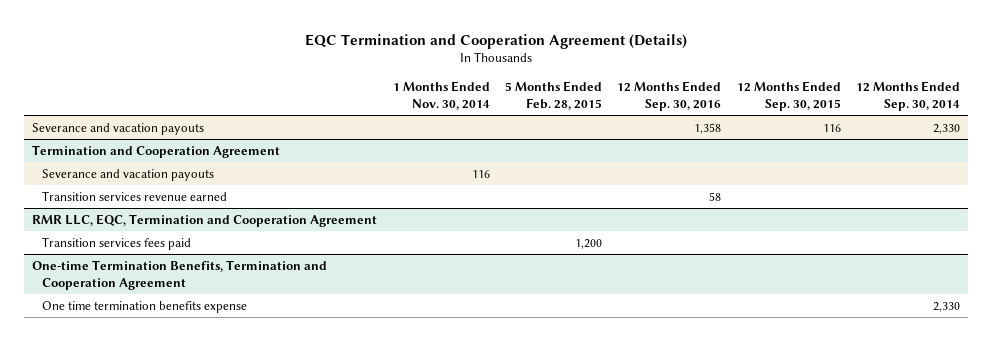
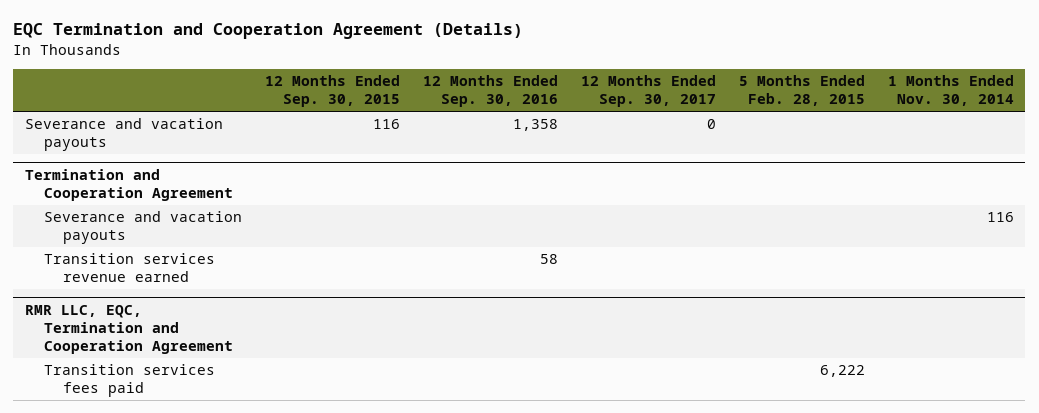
[856,80,961,111] 12 Months Ended Sep. 30, 2014 -> none
none -> [580,75,716,108] 12 Months Ended Sep. 30, 2017
[32,259,328,290] One-time Termination Benefits, Termination and Cooperation Agreement -> none
[42,300,248,313] One time termination benefits expense -> none
[574,238,602,249] 1,200 -> [819,365,865,378] 6,222

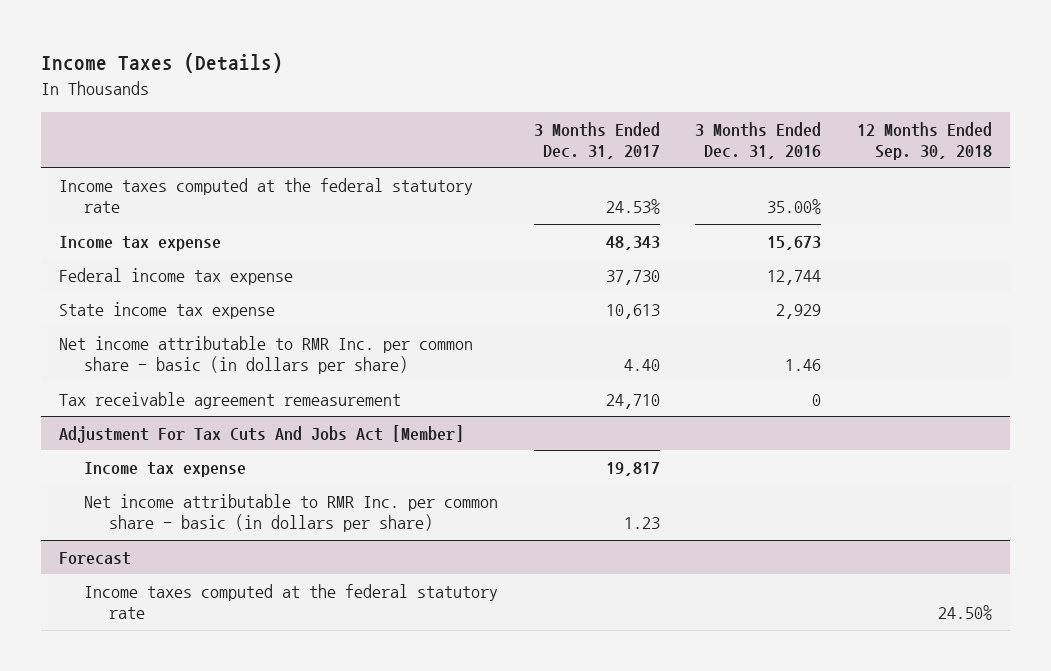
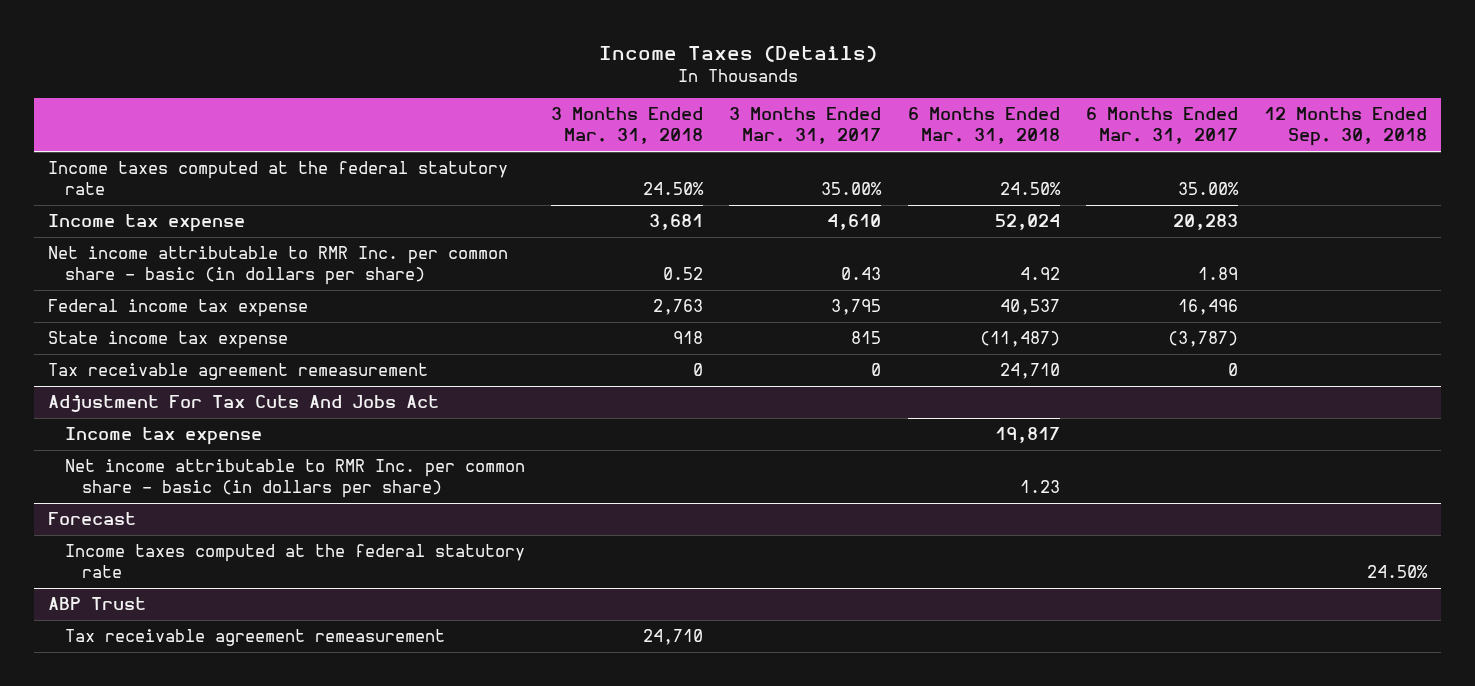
[533,121,660,159] 3 Months Ended Dec. 31, 2017 -> none
[695,121,822,159] 3 Months Ended Dec. 31, 2016 -> none
none -> [551,107,704,145] 3 Months Ended Mar. 31, 2018
none -> [729,107,882,145] 3 Months Ended Mar. 31, 2017
none -> [907,107,1060,145] 6 Months Ended Mar. 31, 2018
none -> [1086,107,1239,145] 6 Months Ended Mar. 31, 2017
[58,335,473,375] Net income attributable to RMR Inc. per common share - basic (in dollars per share) -> [47,246,508,286] Net income attributable to RMR Inc. per common share - basic (in dollars per share)
[58,424,464,443] Adjustment For Tax Cuts And Jobs Act [Member] -> [47,395,439,413] Adjustment For Tax Cuts And Jobs Act
none -> [47,597,146,611] ABP Trust
none -> [64,629,445,647] Tax receivable agreement remeasurement

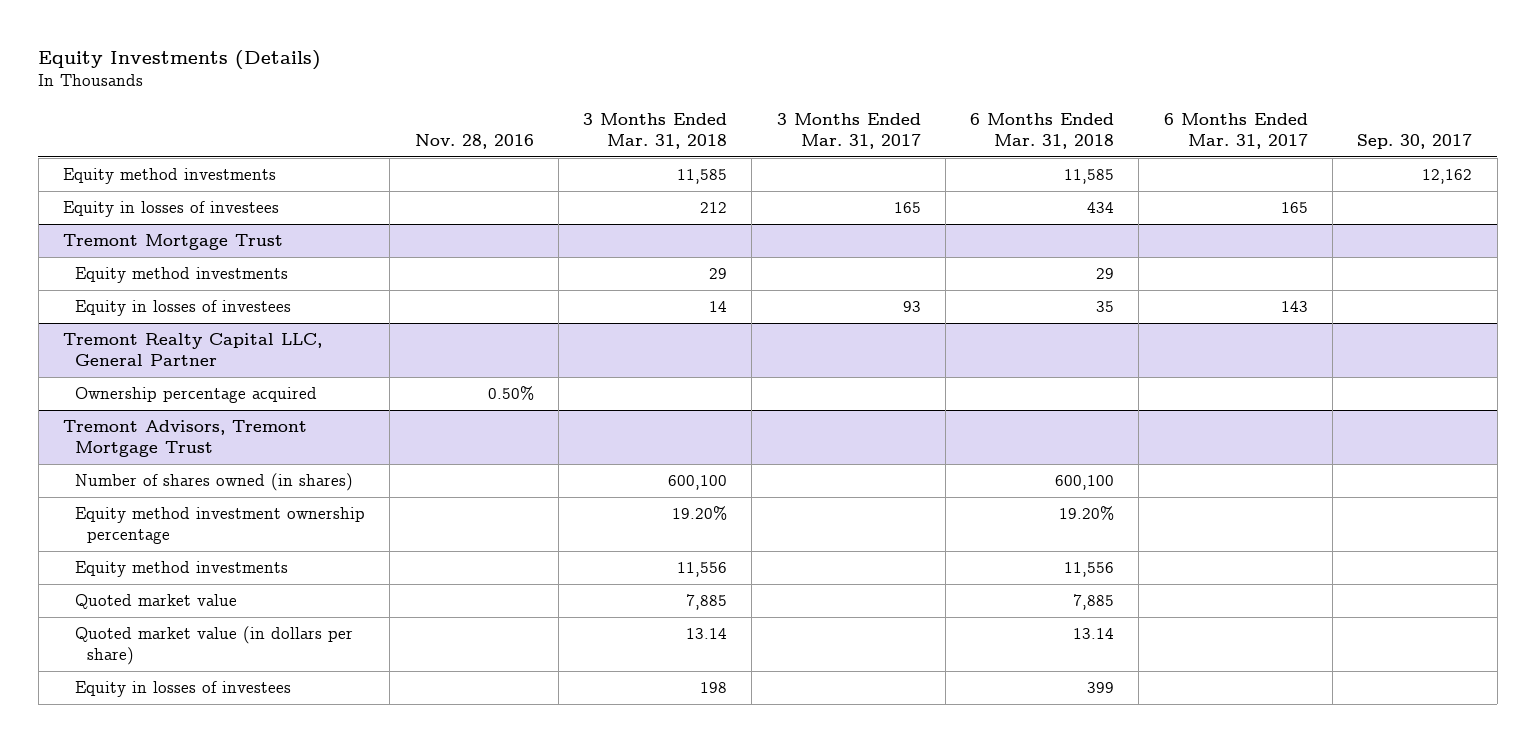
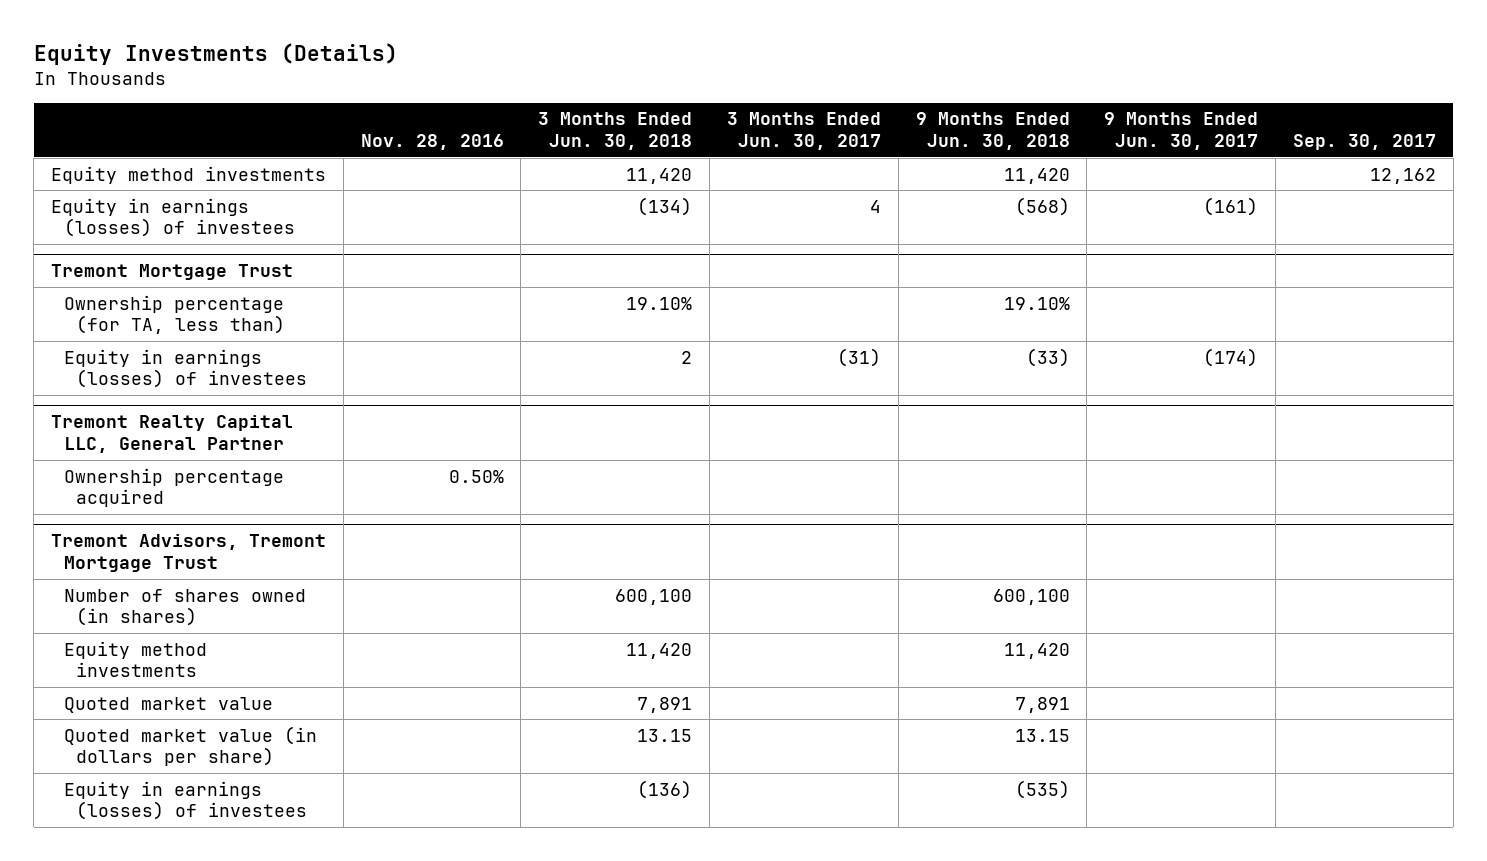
[583,112,728,150] 3 Months Ended Mar. 31, 2018 -> none
[776,112,921,150] 3 Months Ended Mar. 31, 2017 -> none
[970,112,1115,150] 6 Months Ended Mar. 31, 2018 -> none
[1163,112,1308,150] 6 Months Ended Mar. 31, 2017 -> none
none -> [538,112,693,151] 3 Months Ended Jun. 30, 2018
none -> [726,112,881,151] 3 Months Ended Jun. 30, 2017
none -> [915,112,1070,151] 9 Months Ended Jun. 30, 2018
none -> [1104,112,1259,151] 9 Months Ended Jun. 30, 2017
[62,201,279,218] Equity in losses of investees -> [50,197,295,238] Equity in earnings (losses) of investees
[75,267,289,284] Equity method investments -> none
none -> [63,294,286,335] Ownership percentage (for TA, less than)
[75,300,292,317] Equity in losses of investees -> [63,348,308,389] Equity in earnings (losses) of investees
[75,507,366,545] Equity method investment ownership percentage -> none
[75,681,292,698] Equity in losses of investees -> [63,780,308,821] Equity in earnings (losses) of investees

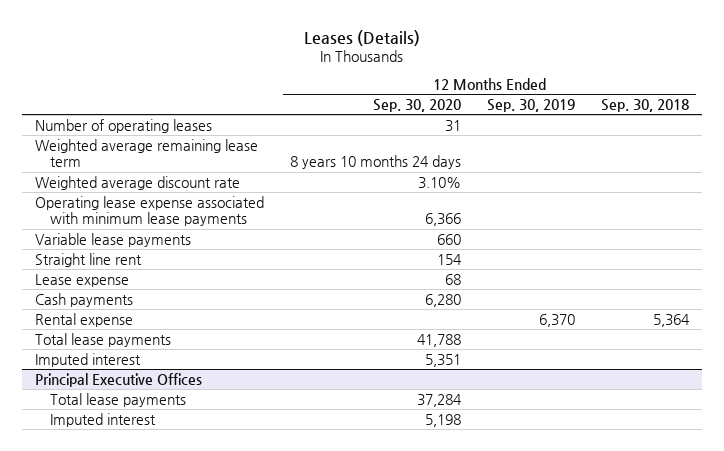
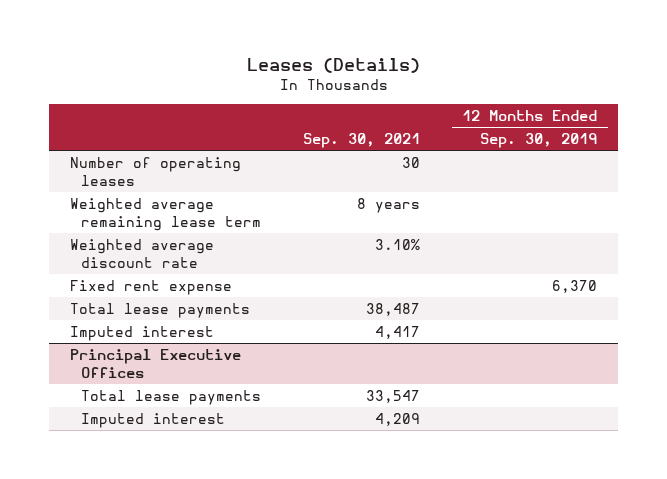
[372,99,461,113] Sep. 30, 2020 -> none
[601,99,690,113] Sep. 30, 2018 -> none
none -> [303,133,421,149] Sep. 30, 2021
[34,195,264,227] Operating lease expense associated with minimum lease payments -> none
[34,232,191,247] Variable lease payments -> none
[34,252,142,267] Straight line rent -> none
[34,273,129,287] Lease expense -> none
[34,292,133,307] Cash payments -> none
[34,312,133,327] Rental expense -> [70,279,233,295] Fixed rent expense

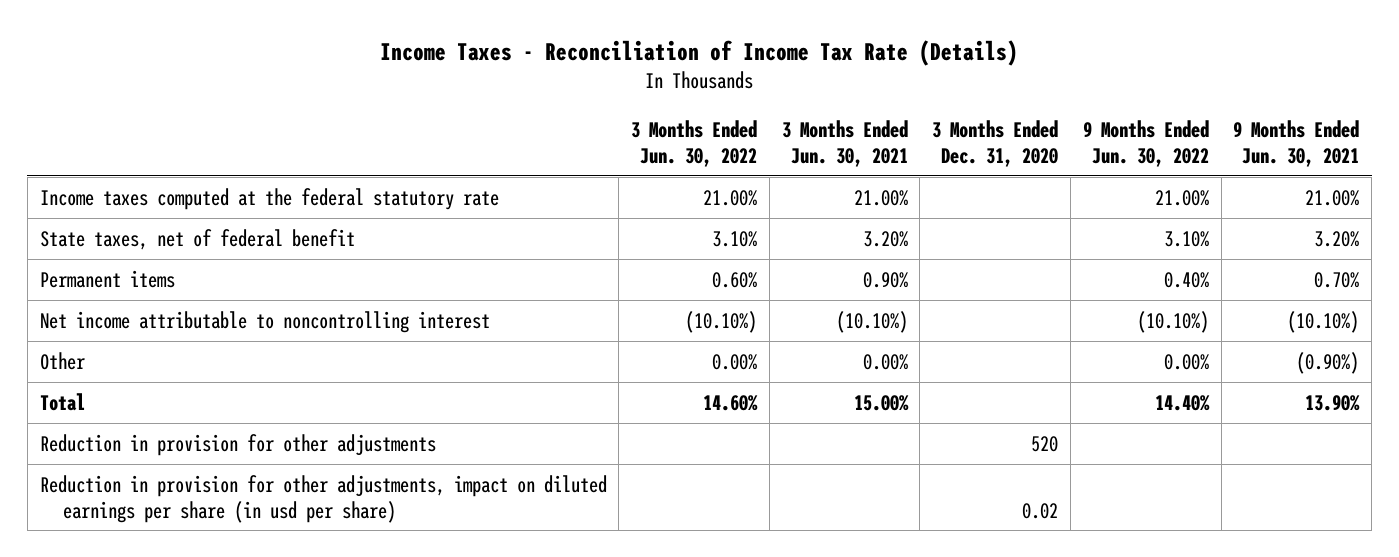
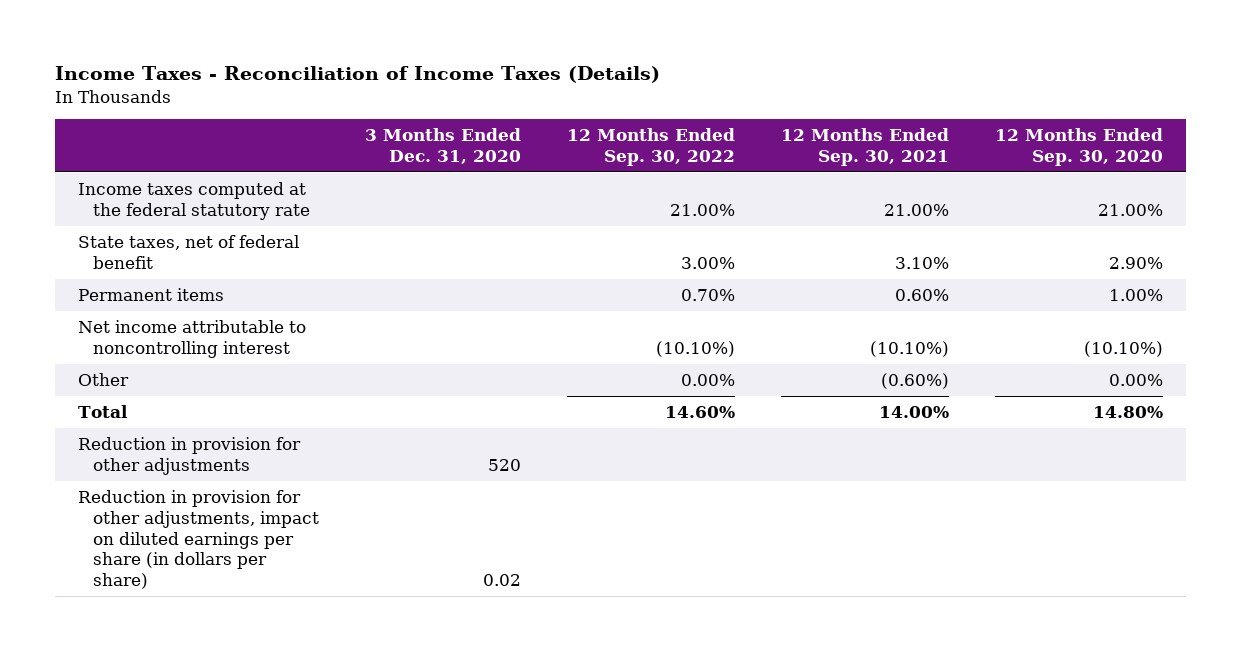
[380,39,1019,66] Income Taxes - Reconciliation of Income Tax Rate (Details) -> [54,66,660,84] Income Taxes - Reconciliation of Income Taxes (Details)
[631,120,758,168] 3 Months Ended Jun. 30, 2022 -> none
[781,120,908,168] 3 Months Ended Jun. 30, 2021 -> none
[1082,120,1209,168] 9 Months Ended Jun. 30, 2022 -> none
[1233,120,1360,168] 9 Months Ended Jun. 30, 2021 -> none
none -> [566,128,735,166] 12 Months Ended Sep. 30, 2022
none -> [780,128,949,166] 12 Months Ended Sep. 30, 2021
none -> [994,128,1163,166] 12 Months Ended Sep. 30, 2020
[39,474,607,523] Reduction in provision for other adjustments, impact on diluted earnings per share (in usd per share) -> [77,490,319,590] Reduction in provision for other adjustments, impact on diluted earnings per share (in dollars per share)

